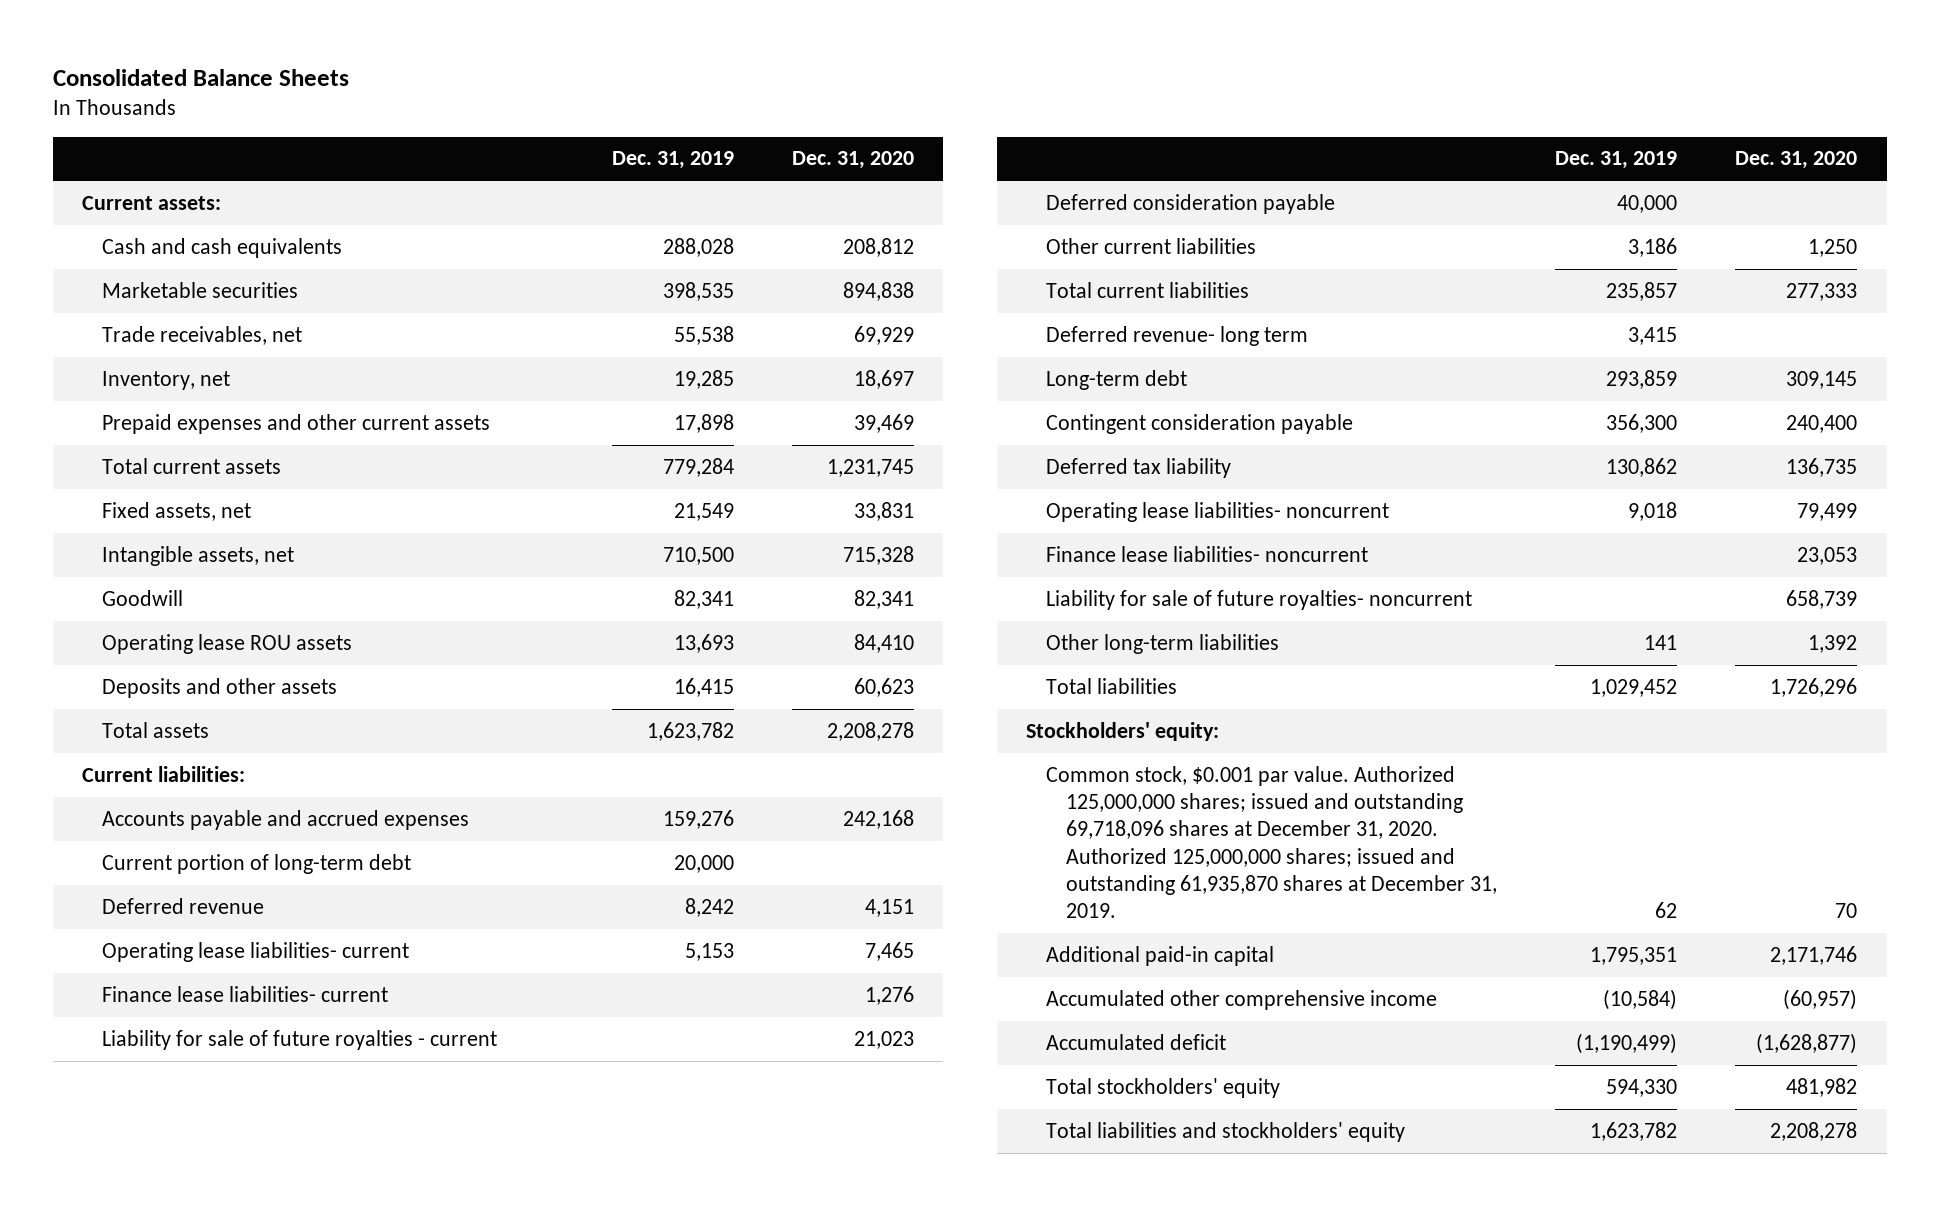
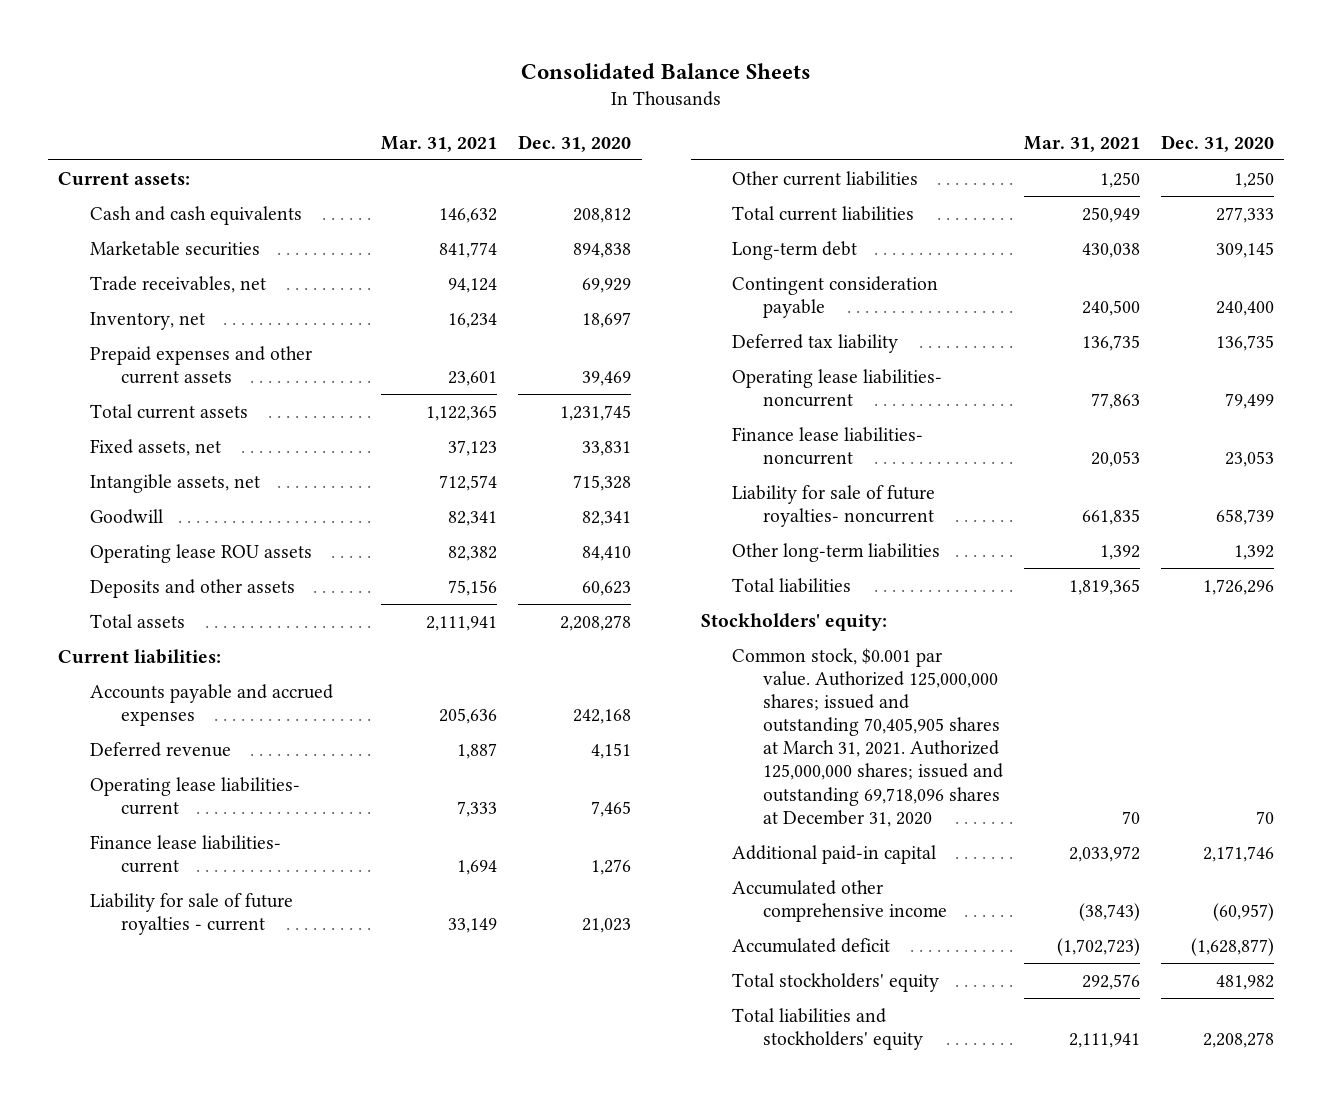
[611,151,734,170] Dec. 31, 2019 -> none
none -> [381,135,498,152] Mar. 31, 2021
[102,853,412,874] Current portion of long-term debt -> none
[1045,193,1335,214] Deferred consideration payable -> none
[1045,325,1308,346] Deferred revenue- long term -> none
[1045,765,1498,919] Common stock, $0.001 par value. Authorized 125,000,000 shares; issued and outstanding 69,718,096 shares at December 31, 2020. Authorized 125,000,000 shares; issued and outstanding 61,935,870 shares at December 31, 2019. -> [732,648,1004,827] Common stock, $0.001 par value. Authorized 125,000,000 shares; issued and outstanding 70,405,905 shares at March 31, 2021. Authorized 125,000,000 shares; issued and outstanding 69,718,096 shares at December 31, 2020

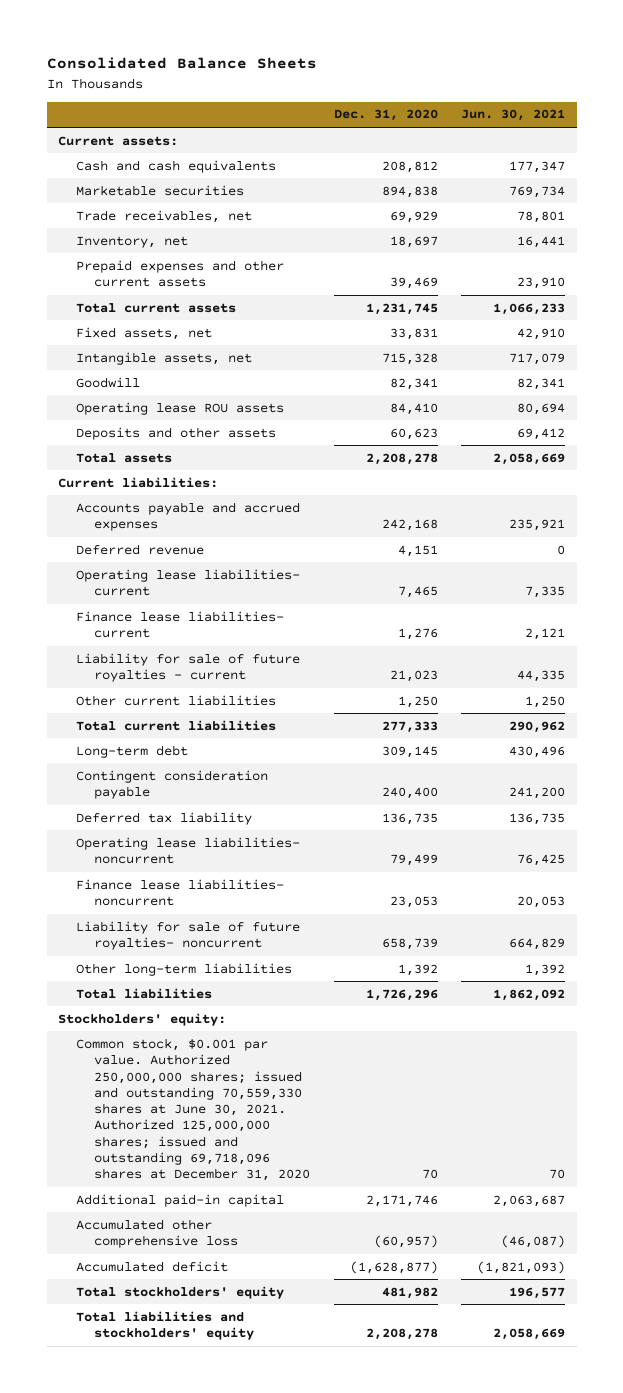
[381,135,498,152] Mar. 31, 2021 -> none
none -> [461,109,566,122] Jun. 30, 2021
[732,648,1004,827] Common stock, $0.001 par value. Authorized 125,000,000 shares; issued and outstanding 70,405,905 shares at March 31, 2021. Authorized 125,000,000 shares; issued and outstanding 69,718,096 shares at December 31, 2020 -> [76,1037,311,1182] Common stock, $0.001 par value. Authorized 250,000,000 shares; issued and outstanding 70,559,330 shares at June 30, 2021. Authorized 125,000,000 shares; issued and outstanding 69,718,096 shares at December 31, 2020
[732,880,948,923] Accumulated other comprehensive income -> [76,1218,239,1249] Accumulated other comprehensive loss

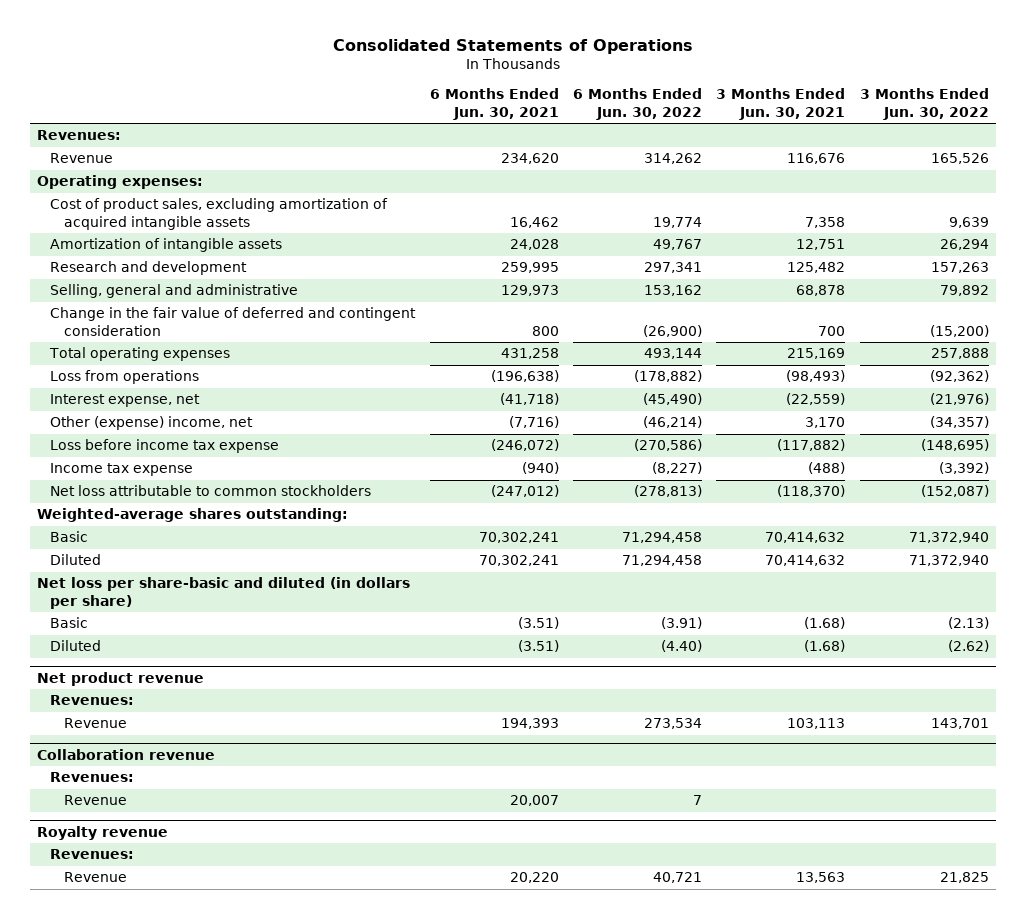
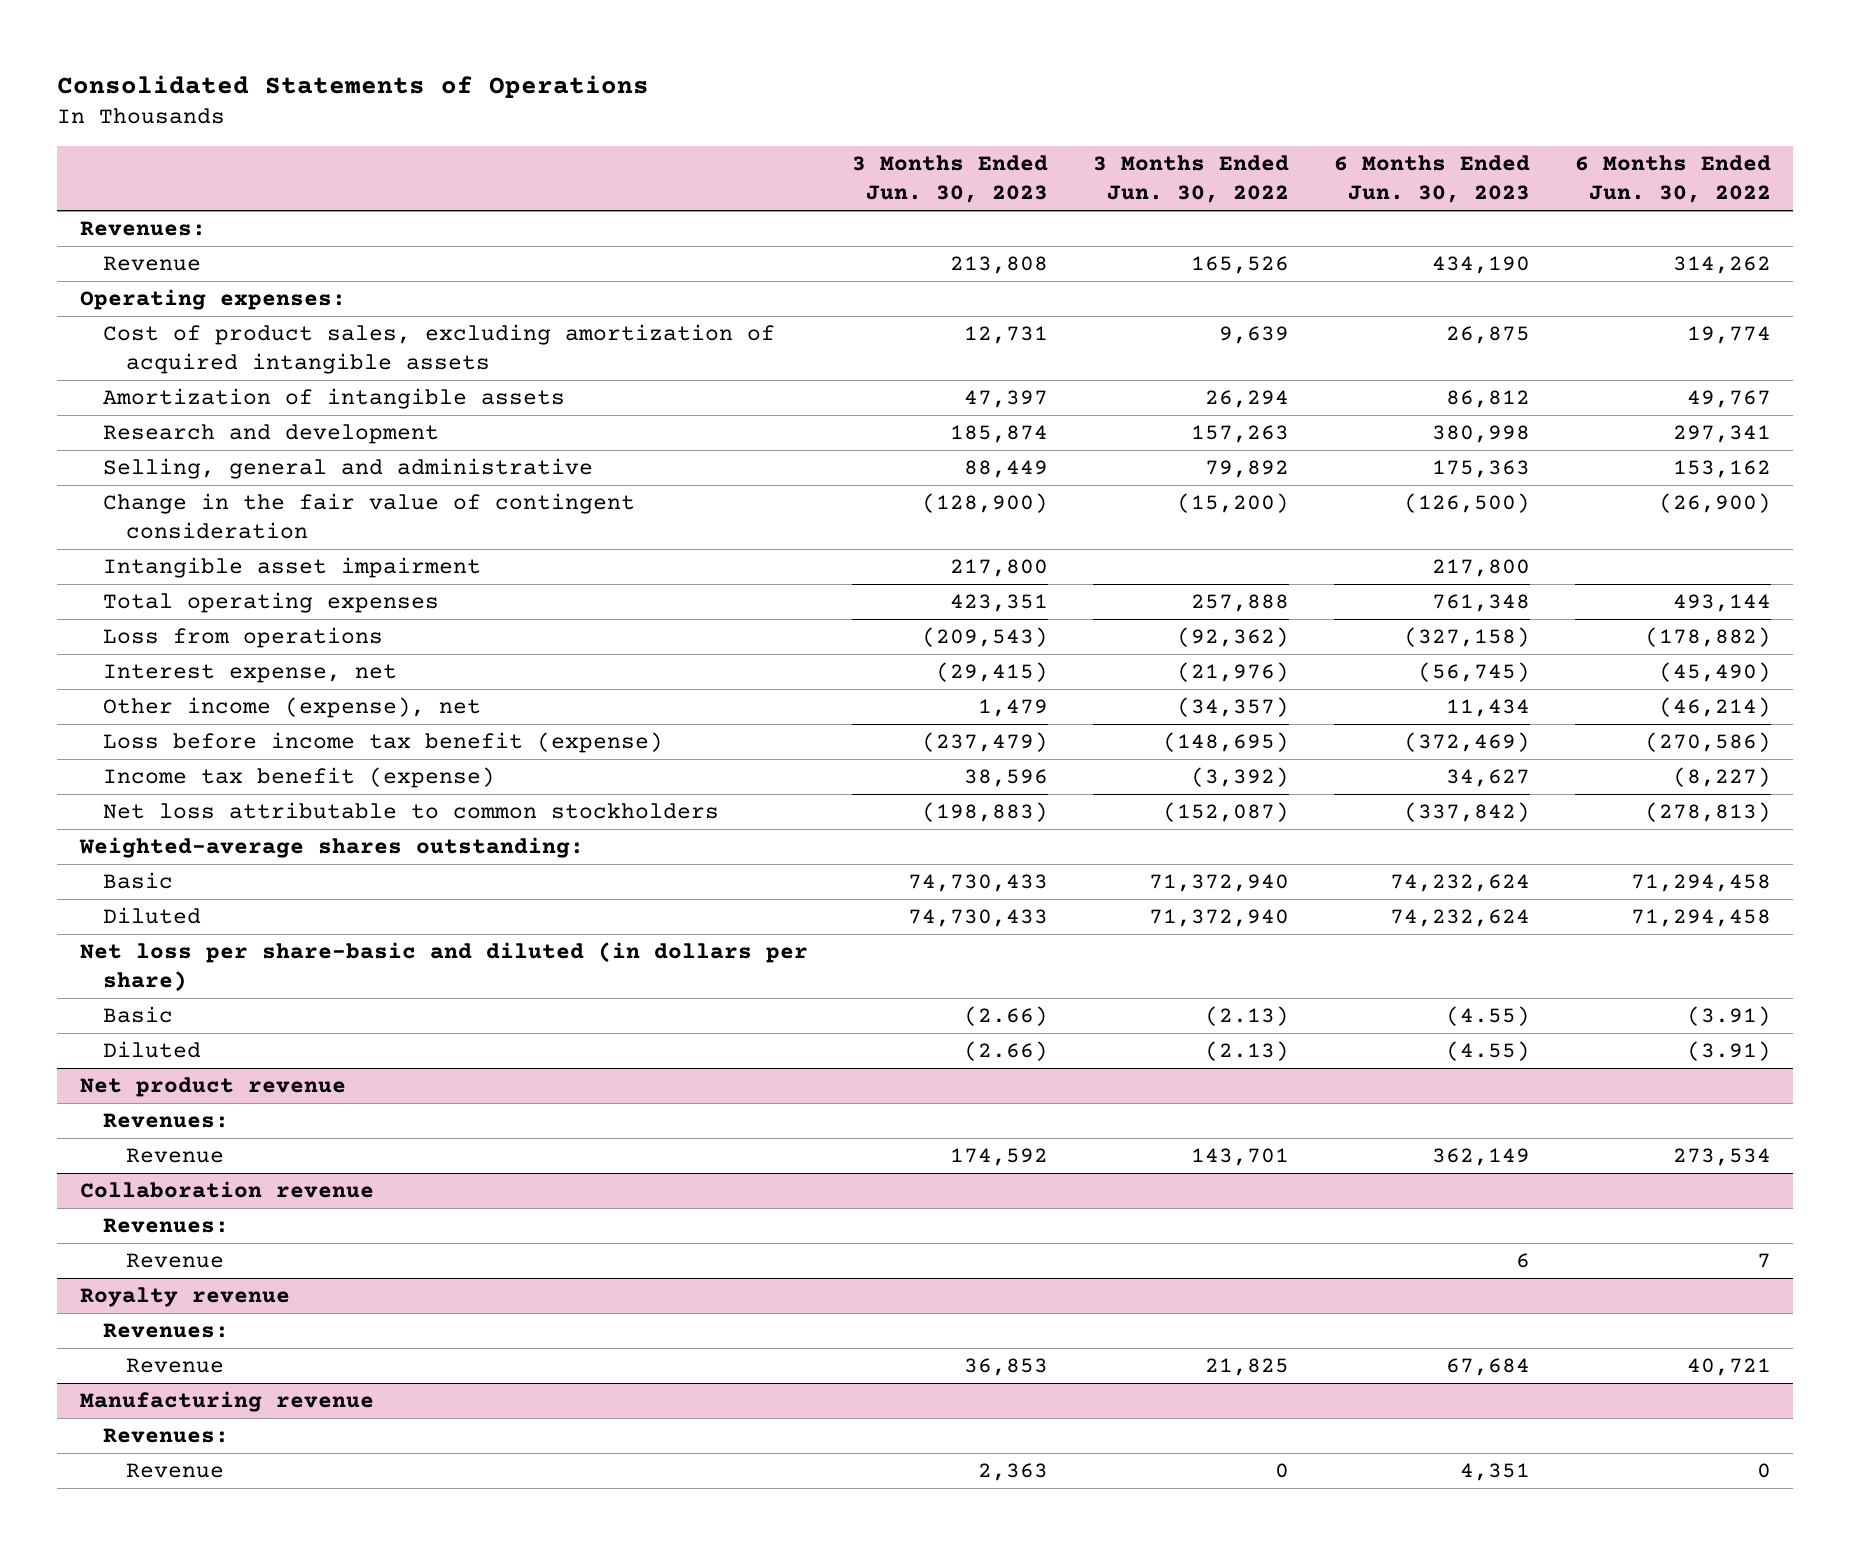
[429,88,559,120] 6 Months Ended Jun. 30, 2021 -> none
[716,88,846,120] 3 Months Ended Jun. 30, 2021 -> none
none -> [852,155,1049,204] 3 Months Ended Jun. 30, 2023
none -> [1333,155,1530,204] 6 Months Ended Jun. 30, 2023
[50,307,417,336] Change in the fair value of deferred and contingent consideration -> [102,493,635,540] Change in the fair value of contingent consideration
none -> [102,557,481,579] Intangible asset impairment
[50,416,254,431] Other (expense) income, net -> [102,697,481,719] Other income (expense), net
[50,439,280,454] Loss before income tax expense -> [102,732,663,754] Loss before income tax benefit (expense)
[50,463,194,477] Income tax expense -> [102,767,495,789] Income tax benefit (expense)
[660,640,702,653] (4.40) -> [1686,1041,1771,1062] (3.91)
[947,640,989,653] (2.62) -> [1205,1041,1290,1062] (2.13)
none -> [79,1391,374,1413] Manufacturing revenue
none -> [102,1428,229,1444] Revenues:
none -> [126,1463,225,1479] Revenue

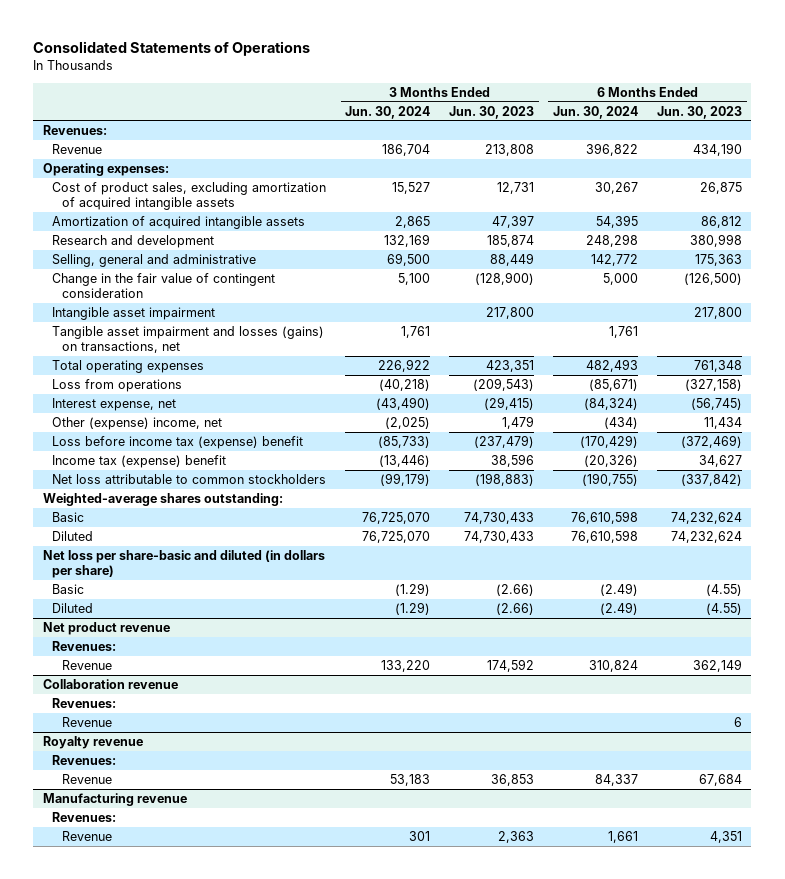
[1093,155,1290,204] 3 Months Ended Jun. 30, 2022 -> none
[1574,155,1771,204] 6 Months Ended Jun. 30, 2022 -> none
none -> [345,105,431,119] Jun. 30, 2024
none -> [553,105,639,119] Jun. 30, 2024
[102,388,565,410] Amortization of intangible assets -> [52,216,306,230] Amortization of acquired intangible assets
none -> [52,326,325,353] Tangible asset impairment and losses (gains) on transactions, net
[102,697,481,719] Other income (expense), net -> [52,417,223,431] Other (expense) income, net
[102,732,663,754] Loss before income tax benefit (expense) -> [52,436,304,450] Loss before income tax (expense) benefit
[102,767,495,789] Income tax benefit (expense) -> [52,455,227,469] Income tax (expense) benefit

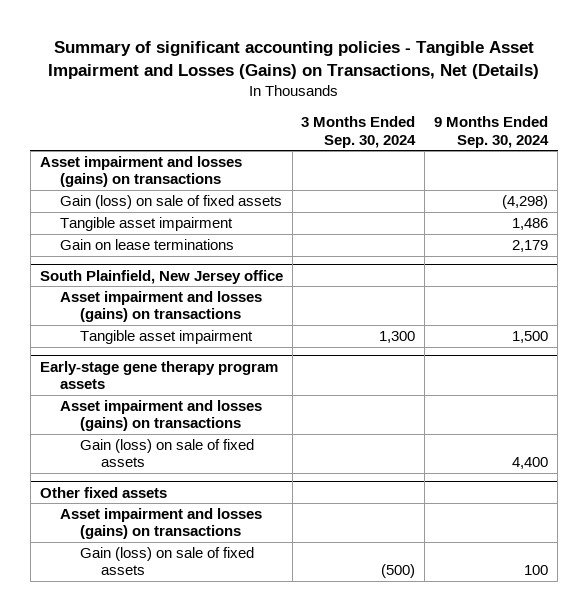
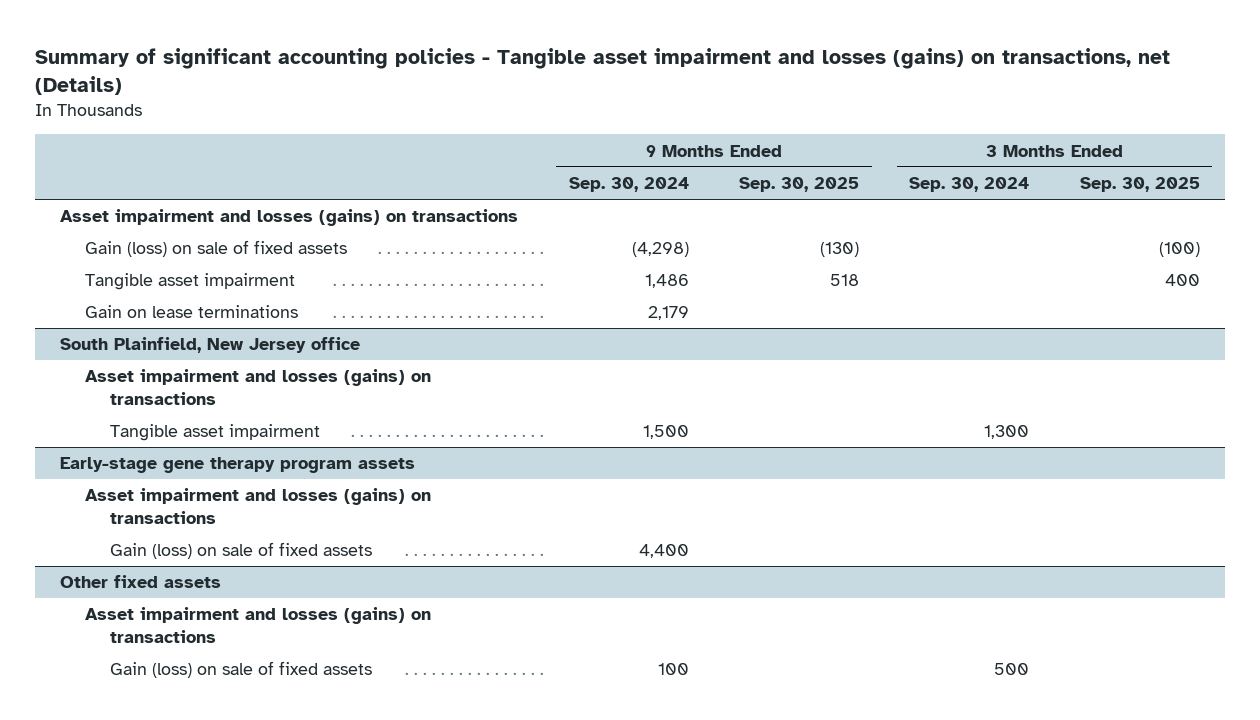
[47,41,539,80] Summary of significant accounting policies - Tangible Asset Impairment and Losses (Gains) on Transactions, Net (Details) -> [35,47,1171,95] Summary of significant accounting policies - Tangible asset impairment and losses (gains) on transactions, net (Details)
none -> [739,177,860,193] Sep. 30, 2025
none -> [1079,177,1200,193] Sep. 30, 2025
[381,564,416,579] (500) -> [994,663,1030,676] 500

